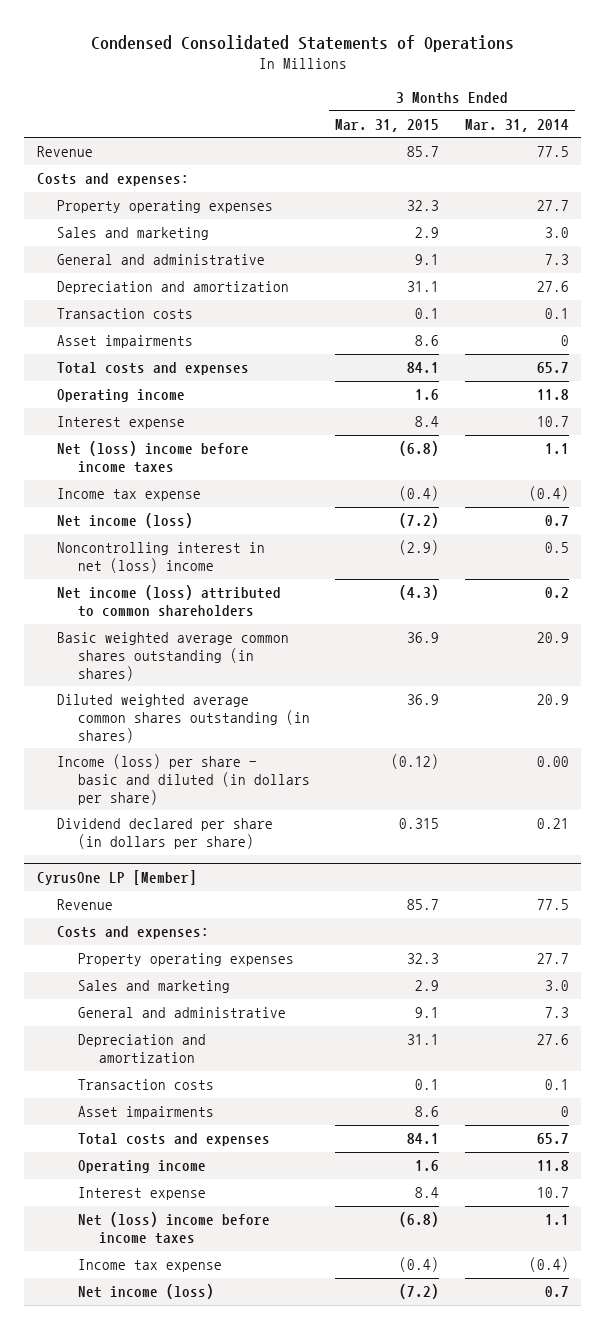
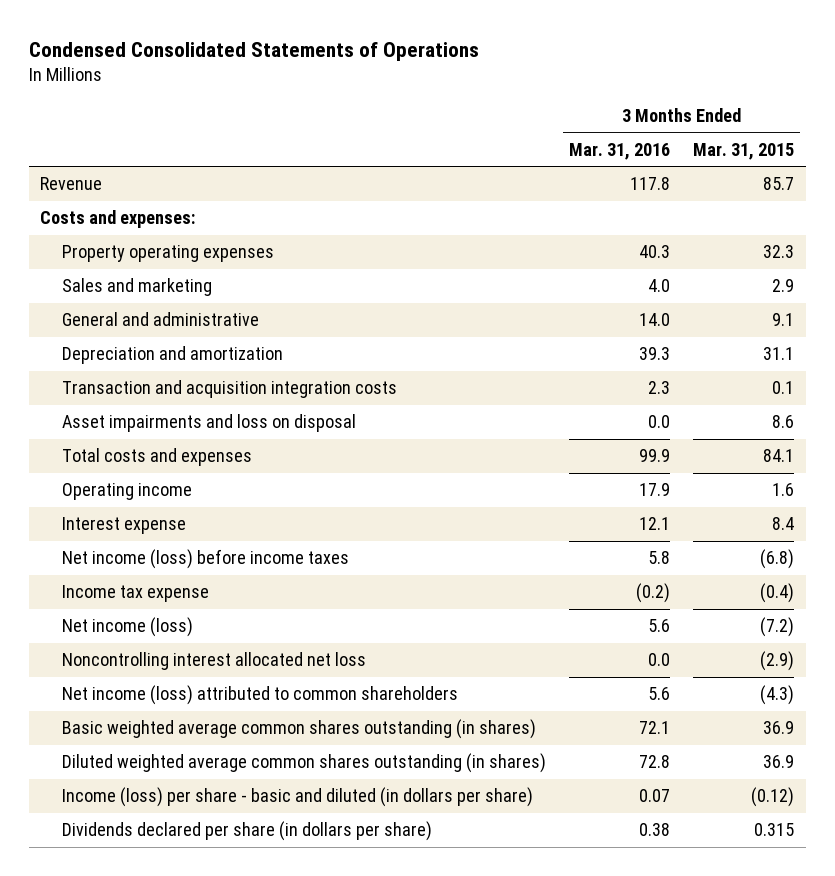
[464,118,569,132] Mar. 31, 2014 -> none
none -> [568,143,670,161] Mar. 31, 2016
[57,308,194,320] Transaction costs -> [61,380,397,399] Transaction and acquisition integration costs
[57,335,194,349] Asset impairments -> [61,414,356,433] Asset impairments and loss on disposal
[57,441,250,473] Net (loss) income before income taxes -> [61,549,349,570] Net income (loss) before income taxes
[57,542,266,573] Noncontrolling interest in net (loss) income -> [61,652,366,671] Noncontrolling interest allocated net loss
[36,870,197,886] CyrusOne LP [Member] -> none
[57,899,114,911] Revenue -> none
[57,926,210,940] Costs and expenses: -> none
[78,953,295,967] Property operating expenses -> none
[78,980,231,994] Sales and marketing -> none
[78,1007,287,1019] General and administrative -> none
[78,1034,207,1063] Depreciation and amortization -> none
[78,1079,215,1091] Transaction costs -> none
[78,1106,215,1120] Asset impairments -> none
[78,1133,271,1147] Total costs and expenses -> none
[78,1160,207,1174] Operating income -> none
[78,1187,207,1201] Interest expense -> none
[78,1212,271,1244] Net (loss) income before income taxes -> none
[78,1259,223,1273] Income tax expense -> none
[78,1284,215,1300] Net income (loss) -> none
[57,818,274,849] Dividend declared per share (in dollars per share) -> [61,821,432,842] Dividends declared per share (in dollars per share)

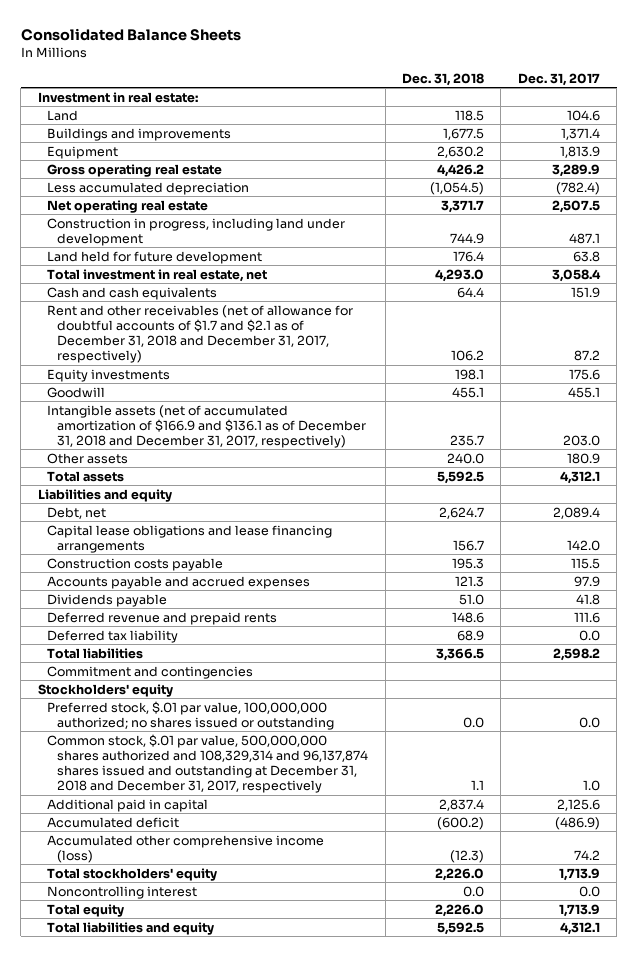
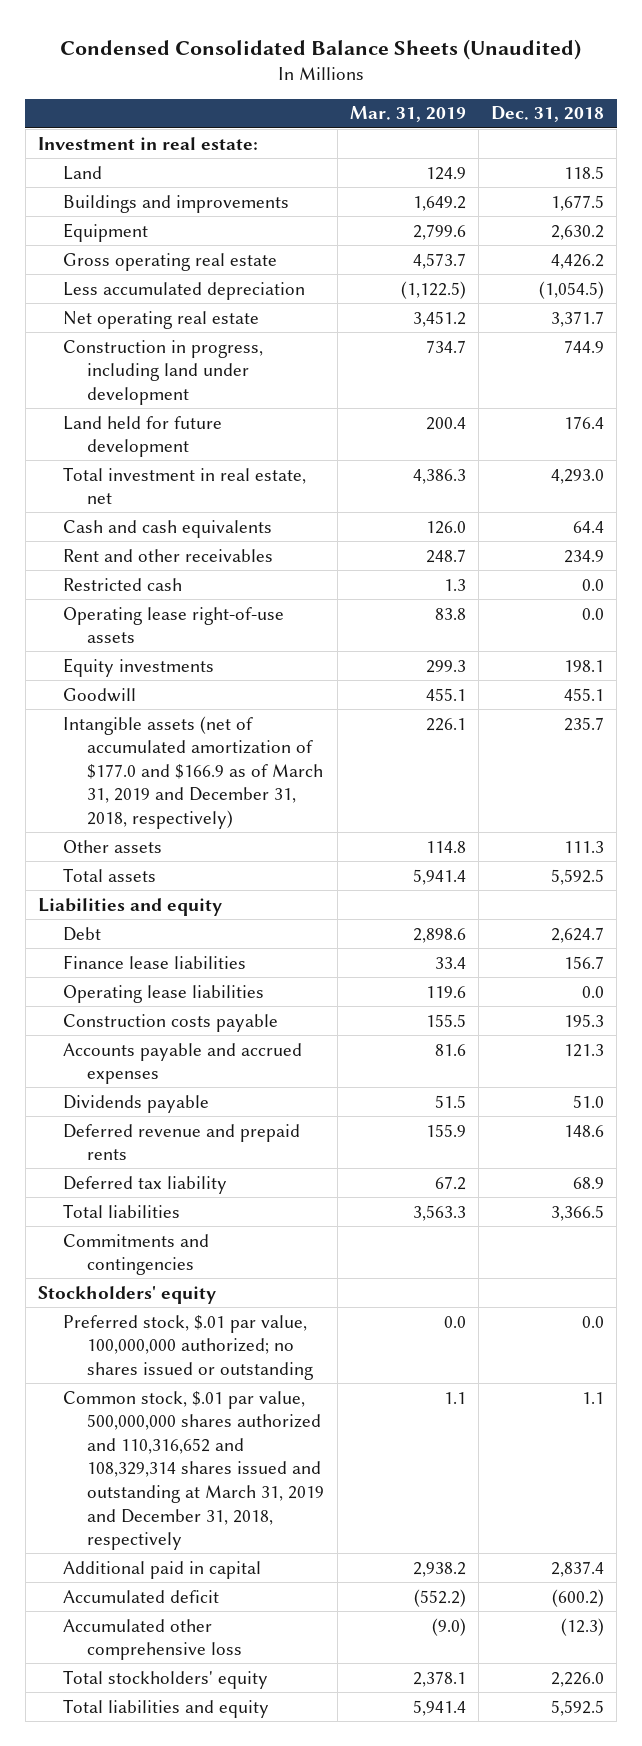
[20,27,241,41] Consolidated Balance Sheets -> [60,38,582,60] Condensed Consolidated Balance Sheets (Unaudited)
[517,72,600,86] Dec. 31, 2017 -> none
none -> [349,106,466,123] Mar. 31, 2019
[47,304,354,363] Rent and other receivables (net of allowance for doubtful accounts of $1.7 and $2.1 as of December 31, 2018 and December 31, 2017, respectively) -> none
none -> [62,548,273,562] Rent and other receivables
none -> [62,577,182,591] Restricted cash
none -> [62,606,284,644] Operating lease right-of-use assets
[47,404,367,448] Intangible assets (net of accumulated amortization of $166.9 and $136.1 as of December 31, 2018 and December 31, 2017, respectively) -> [62,715,324,829] Intangible assets (net of accumulated amortization of $177.0 and $166.9 as of March 31, 2019 and December 31, 2018, respectively)
[446,452,484,464] 240.0 -> [564,840,605,853] 111.3
[47,506,107,519] Debt, net -> [62,926,101,941] Debt
[47,524,333,553] Capital lease obligations and lease financing arrangements -> [62,954,246,969] Finance lease liabilities
none -> [62,984,264,1003] Operating lease liabilities
[47,665,254,679] Commitment and contingencies -> [62,1233,209,1276] Commitments and contingencies
[47,733,369,793] Common stock, $.01 par value, 500,000,000 shares authorized and 108,329,314 and 96,137,874 shares issued and outstanding at December 31, 2018 and December 31, 2017, respectively -> [62,1390,325,1551] Common stock, $.01 par value, 500,000,000 shares authorized and 110,316,652 and 108,329,314 shares issued and outstanding at March 31, 2019 and December 31, 2018, respectively
[47,834,325,863] Accumulated other comprehensive income (loss) -> [62,1618,243,1661] Accumulated other comprehensive loss
[47,885,198,899] Noncontrolling interest -> none
[47,903,125,917] Total equity -> none

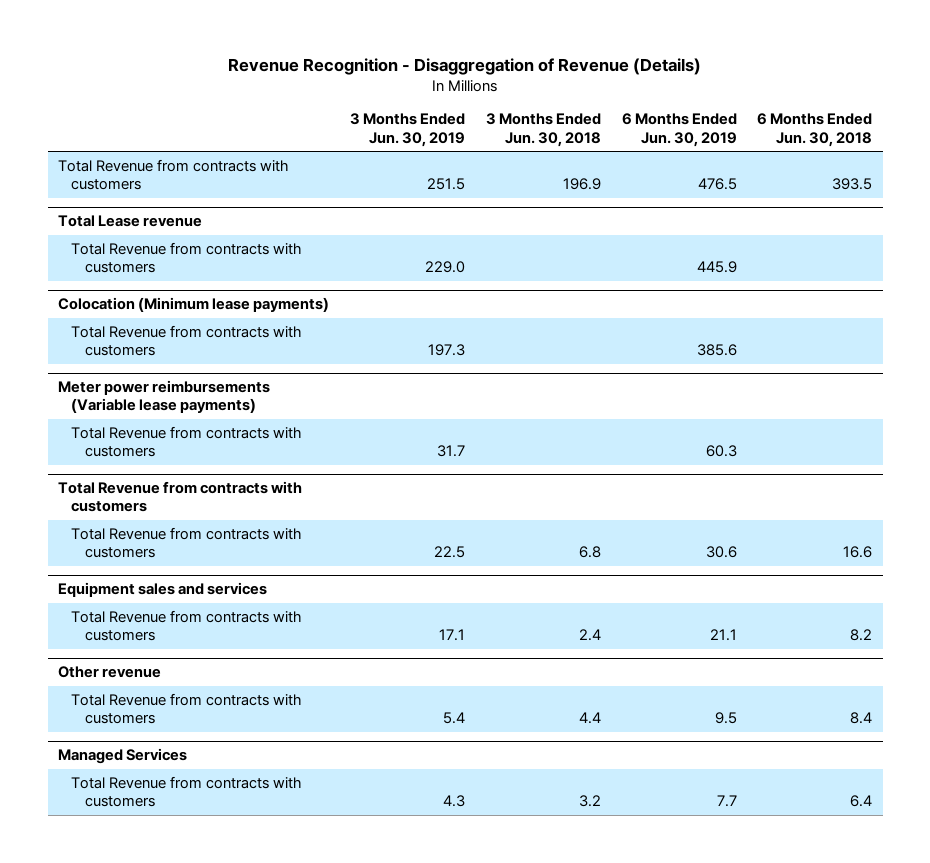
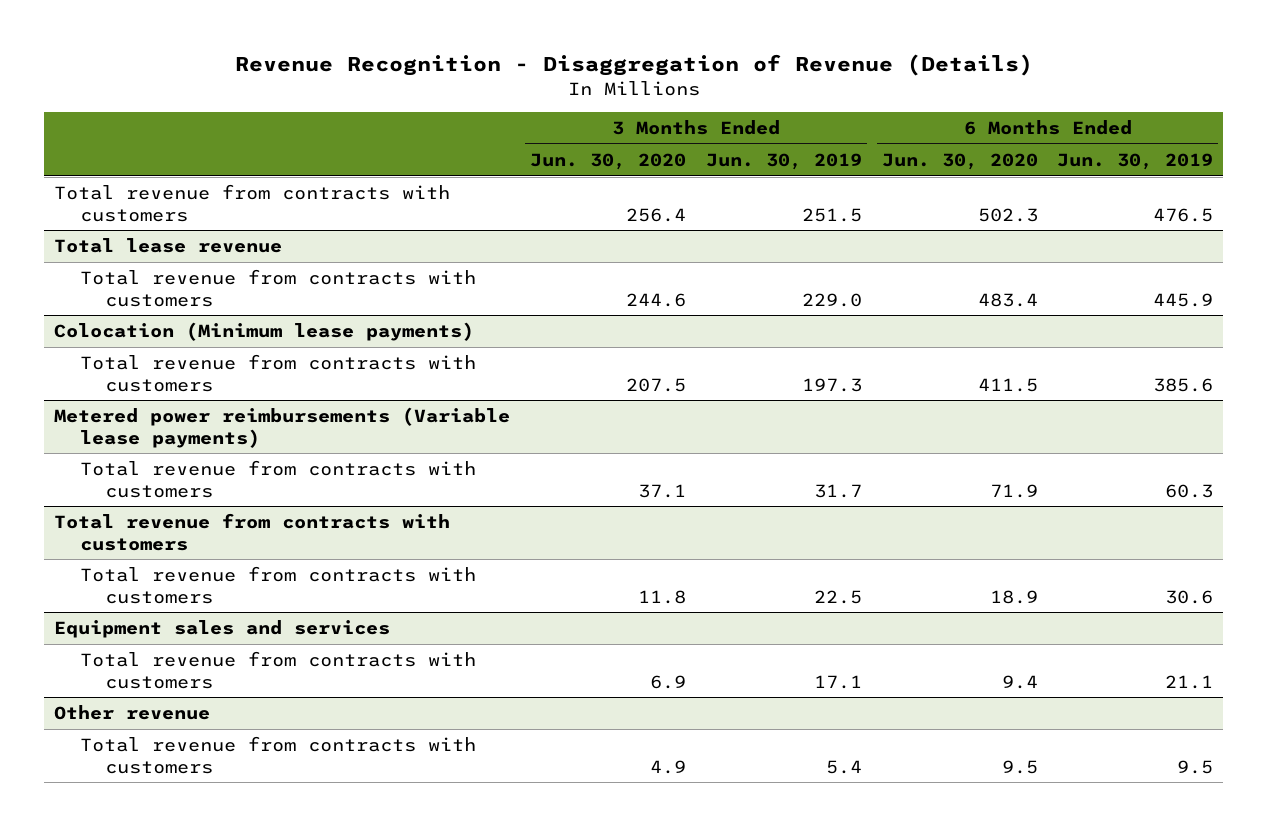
[485,113,601,147] 3 Months Ended Jun. 30, 2018 -> none
[757,113,873,147] 6 Months Ended Jun. 30, 2018 -> none
none -> [529,152,686,170] Jun. 30, 2020
none -> [881,152,1038,170] Jun. 30, 2020
[58,159,289,191] Total Revenue from contracts with customers -> [54,183,451,222] Total revenue from contracts with customers
[58,215,203,228] Total Lease revenue -> [54,237,283,253] Total lease revenue
[71,242,302,274] Total Revenue from contracts with customers -> [79,268,476,307] Total revenue from contracts with customers
[71,325,302,357] Total Revenue from contracts with customers -> [79,353,476,392] Total revenue from contracts with customers
[58,380,271,414] Meter power reimbursements (Variable lease payments) -> [54,406,511,448] Metered power reimbursements (Variable lease payments)
[71,426,302,458] Total Revenue from contracts with customers -> [79,459,476,498] Total revenue from contracts with customers
[58,481,303,513] Total Revenue from contracts with customers -> [54,512,451,551] Total revenue from contracts with customers
[71,527,302,559] Total Revenue from contracts with customers -> [79,565,476,604] Total revenue from contracts with customers
[71,610,302,642] Total Revenue from contracts with customers -> [79,650,476,689] Total revenue from contracts with customers
[58,748,188,765] Managed Services -> none
[71,776,302,808] Total Revenue from contracts with customers -> none
[71,693,302,725] Total Revenue from contracts with customers -> [79,735,476,774] Total revenue from contracts with customers

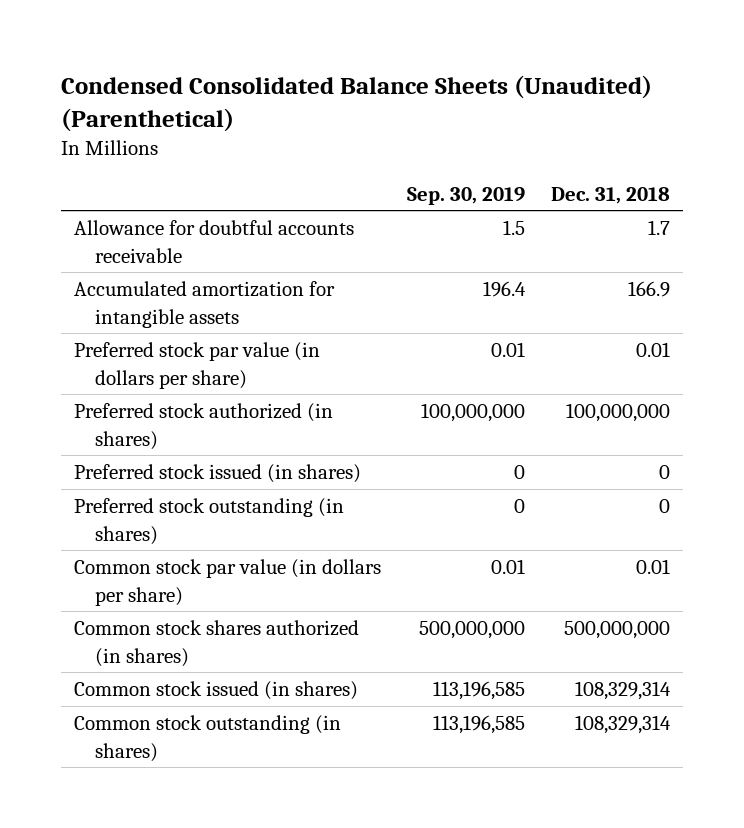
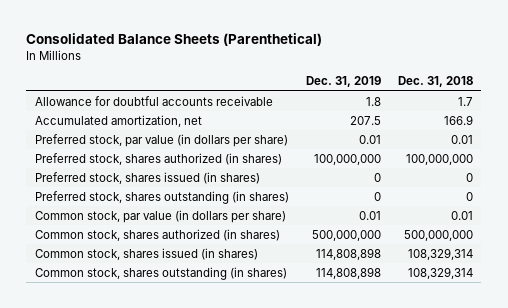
[60,74,652,132] Condensed Consolidated Balance Sheets (Unaudited) (Parenthetical) -> [26,33,323,47] Consolidated Balance Sheets (Parenthetical)
[406,186,525,205] Sep. 30, 2019 -> none
none -> [305,76,381,88] Dec. 31, 2019
[73,281,335,328] Accumulated amortization for intangible assets -> [34,114,202,127] Accumulated amortization, net
[73,342,320,389] Preferred stock par value (in dollars per share) -> [34,133,288,147] Preferred stock, par value (in dollars per share)
[73,403,333,450] Preferred stock authorized (in shares) -> [34,152,282,165] Preferred stock, shares authorized (in shares)
[73,464,361,484] Preferred stock issued (in shares) -> [34,171,260,184] Preferred stock, shares issued (in shares)
[73,498,344,545] Preferred stock outstanding (in shares) -> [34,190,289,204] Preferred stock, shares outstanding (in shares)
[73,559,381,606] Common stock par value (in dollars per share) -> [34,209,286,223] Common stock, par value (in dollars per share)
[73,620,359,667] Common stock shares authorized (in shares) -> [34,228,280,241] Common stock, shares authorized (in shares)
[73,681,358,701] Common stock issued (in shares) -> [34,247,258,260] Common stock, shares issued (in shares)
[73,715,341,762] Common stock outstanding (in shares) -> [34,266,287,280] Common stock, shares outstanding (in shares)

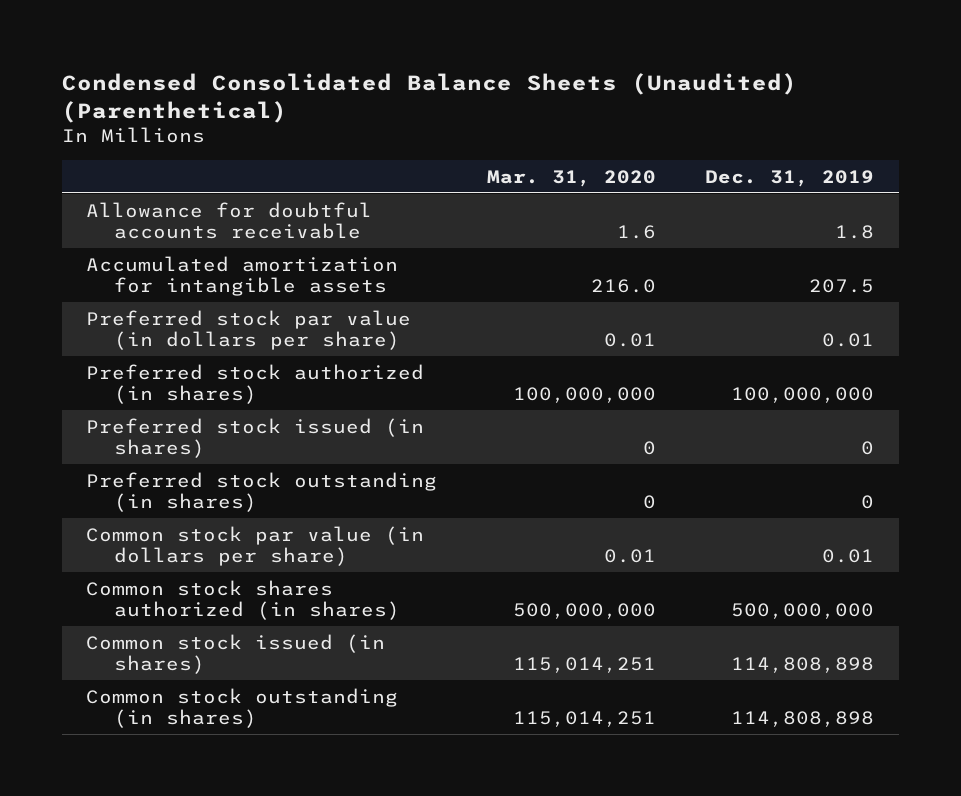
[26,33,323,47] Consolidated Balance Sheets (Parenthetical) -> [61,72,797,123] Condensed Consolidated Balance Sheets (Unaudited) (Parenthetical)
[397,76,473,88] Dec. 31, 2018 -> none
none -> [486,169,656,187] Mar. 31, 2020
[34,114,202,127] Accumulated amortization, net -> [86,255,399,296] Accumulated amortization for intangible assets
[34,133,288,147] Preferred stock, par value (in dollars per share) -> [86,309,412,350] Preferred stock par value (in dollars per share)
[34,152,282,165] Preferred stock, shares authorized (in shares) -> [86,363,425,404] Preferred stock authorized (in shares)
[34,171,260,184] Preferred stock, shares issued (in shares) -> [86,417,425,458] Preferred stock issued (in shares)
[34,190,289,204] Preferred stock, shares outstanding (in shares) -> [86,471,438,512] Preferred stock outstanding (in shares)
[34,209,286,223] Common stock, par value (in dollars per share) -> [86,525,425,566] Common stock par value (in dollars per share)
[34,228,280,241] Common stock, shares authorized (in shares) -> [86,579,401,620] Common stock shares authorized (in shares)
[34,247,258,260] Common stock, shares issued (in shares) -> [86,633,386,674] Common stock issued (in shares)
[34,266,287,280] Common stock, shares outstanding (in shares) -> [86,687,399,728] Common stock outstanding (in shares)

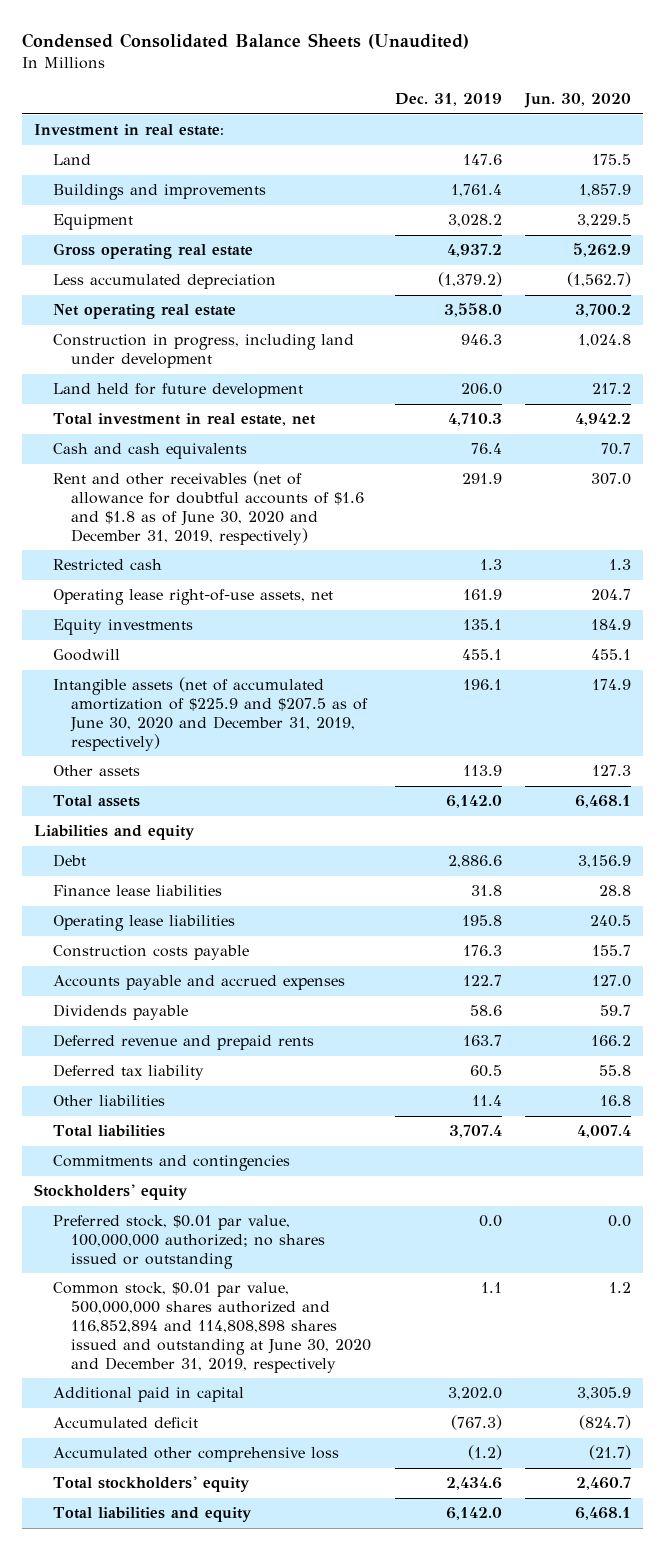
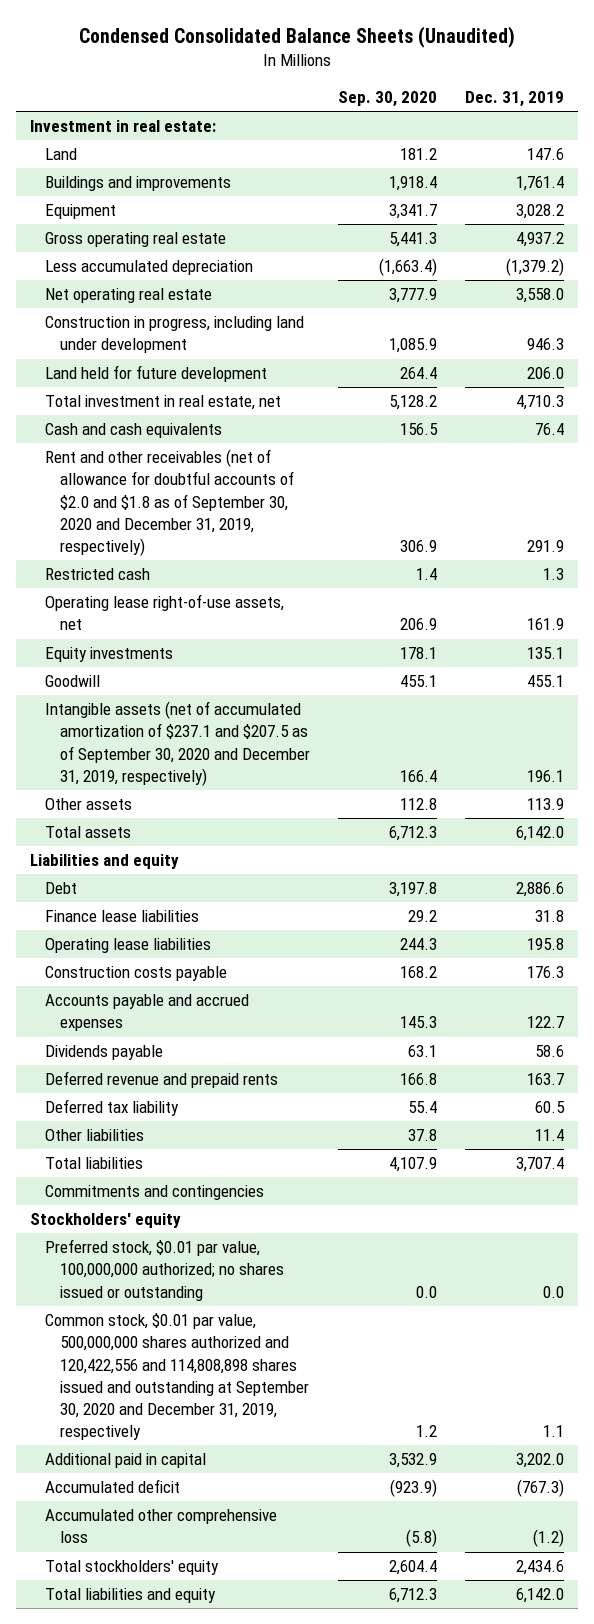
[524,93,632,109] Jun. 30, 2020 -> none
none -> [338,91,438,108] Sep. 30, 2020
[52,471,365,545] Rent and other receivables (net of allowance for doubtful accounts of $1.6 and $1.8 as of June 30, 2020 and December 31, 2019, respectively) -> [45,449,295,557] Rent and other receivables (net of allowance for doubtful accounts of $2.0 and $1.8 as of September 30, 2020 and December 31, 2019, respectively)
[52,677,369,751] Intangible assets (net of accumulated amortization of $225.9 and $207.5 as of June 30, 2020 and December 31, 2019, respectively) -> [45,701,311,786] Intangible assets (net of accumulated amortization of $237.1 and $207.5 as of September 30, 2020 and December 31, 2019, respectively)
[52,1282,372,1373] Common stock, $0.01 par value, 500,000,000 shares authorized and 116,852,894 and 114,808,898 shares issued and outstanding at June 30, 2020 and December 31, 2019, respectively -> [45,1313,310,1441] Common stock, $0.01 par value, 500,000,000 shares authorized and 120,422,556 and 114,808,898 shares issued and outstanding at September 30, 2020 and December 31, 2019, respectively

